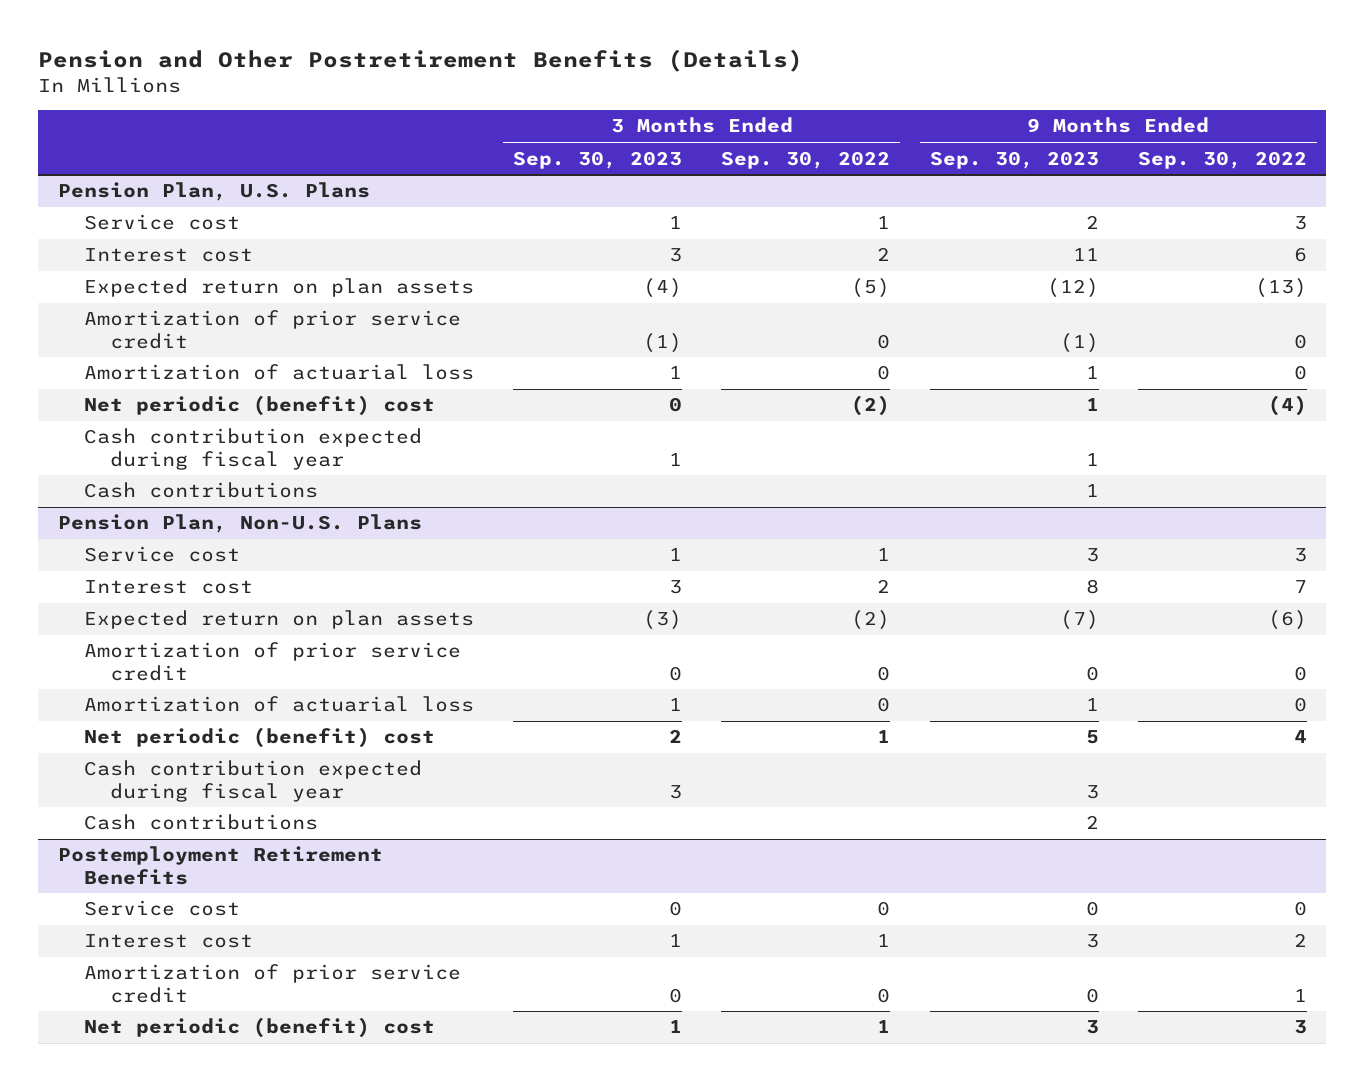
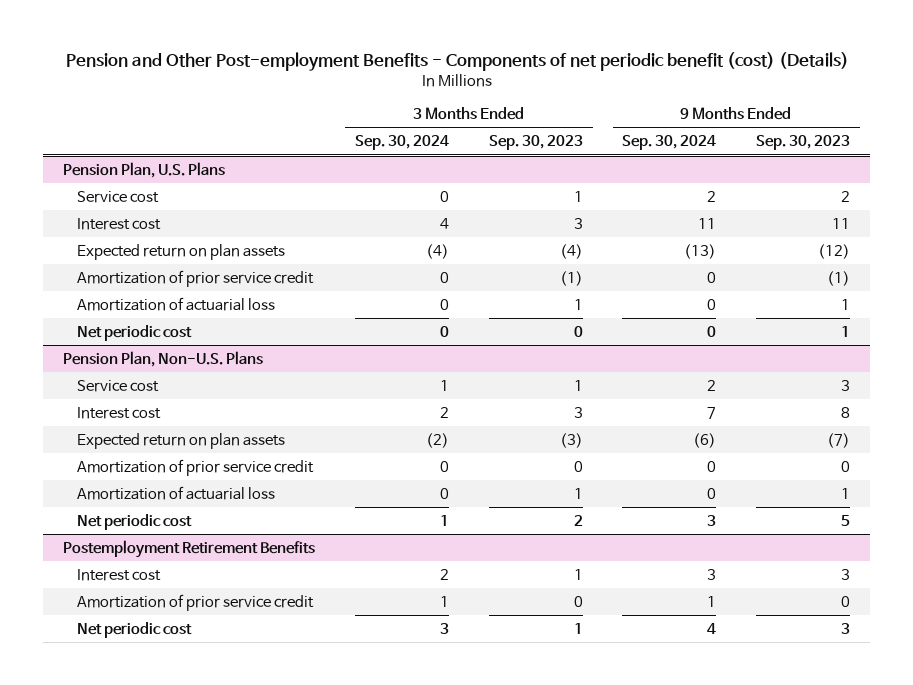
[38,48,804,72] Pension and Other Postretirement Benefits (Details) -> [65,51,849,71] Pension and Other Post-employment Benefits - Components of net periodic benefit (cost) (Details)
[721,150,891,169] Sep. 30, 2022 -> none
[1137,150,1307,169] Sep. 30, 2022 -> none
none -> [354,135,449,151] Sep. 30, 2024
none -> [622,135,717,151] Sep. 30, 2024
[83,428,422,470] Cash contribution expected during fiscal year -> none
[83,482,318,499] Cash contributions -> none
[83,395,435,417] Net periodic (benefit) cost -> [77,324,193,341] Net periodic cost
[83,760,422,802] Cash contribution expected during fiscal year -> none
[83,814,318,831] Cash contributions -> none
[83,727,435,749] Net periodic (benefit) cost -> [77,513,193,530] Net periodic cost
[83,900,240,917] Service cost -> none
[83,1017,435,1039] Net periodic (benefit) cost -> [77,621,193,638] Net periodic cost

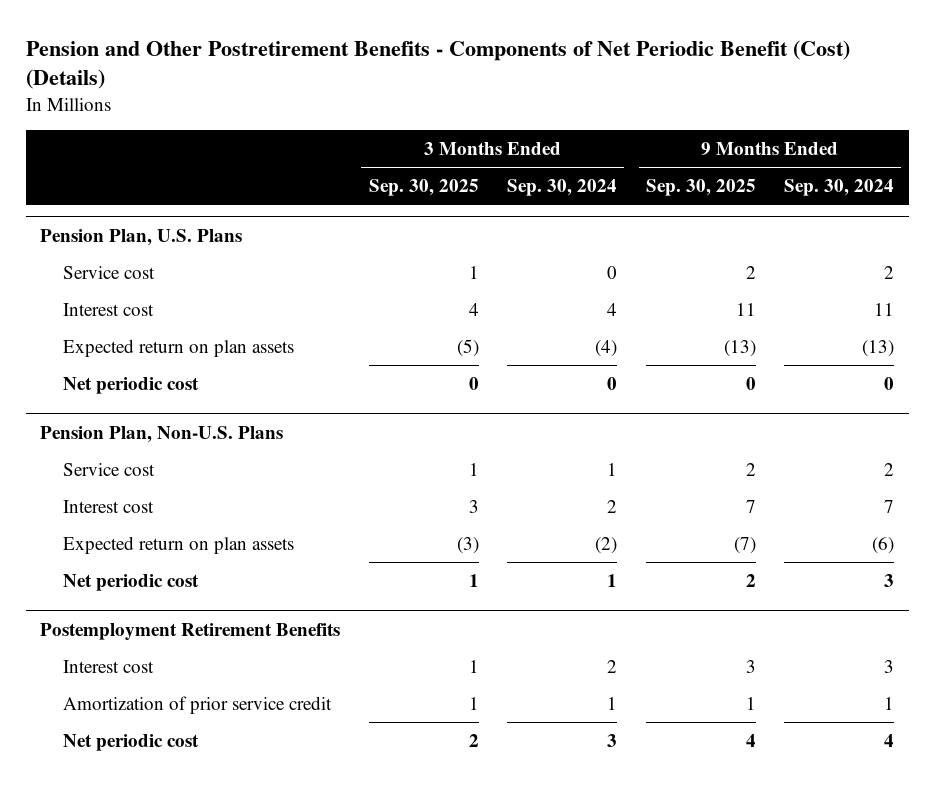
[65,51,849,71] Pension and Other Post-employment Benefits - Components of net periodic benefit (cost) (Details) -> [25,39,850,90] Pension and Other Postretirement Benefits - Components of Net Periodic Benefit (Cost) (Details)
[488,135,583,151] Sep. 30, 2023 -> none
[756,135,851,151] Sep. 30, 2023 -> none
none -> [368,179,479,197] Sep. 30, 2025
none -> [645,179,756,197] Sep. 30, 2025
[77,269,315,287] Amortization of prior service credit -> none
[77,296,276,311] Amortization of actuarial loss -> none
[77,458,315,476] Amortization of prior service credit -> none
[77,485,276,500] Amortization of actuarial loss -> none

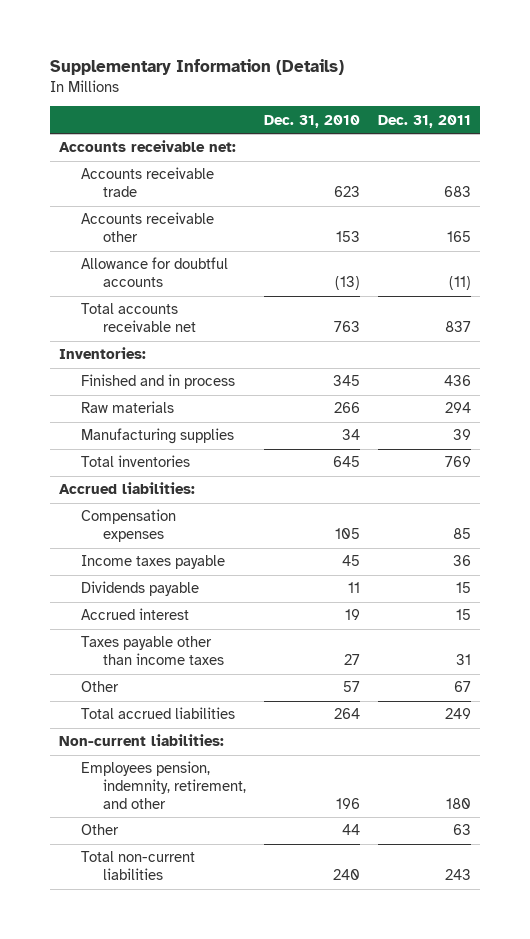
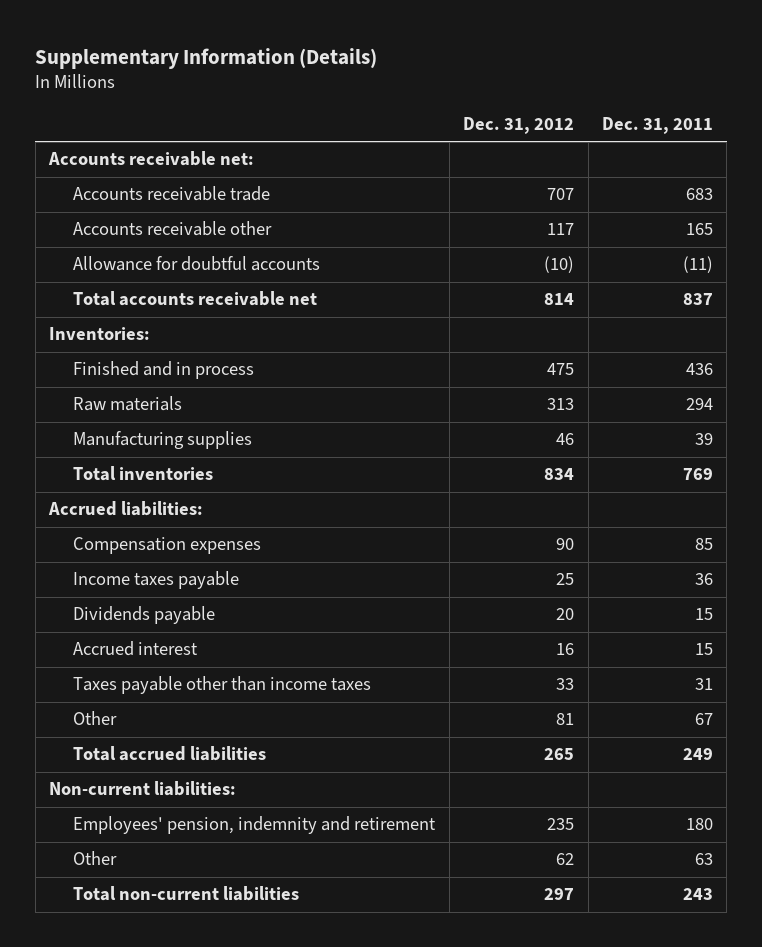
[263,114,360,128] Dec. 31, 2010 -> none
none -> [463,117,575,135] Dec. 31, 2012
[80,761,246,809] Employees pension, indemnity, retirement, and other -> [73,816,437,835] Employees' pension, indemnity and retirement

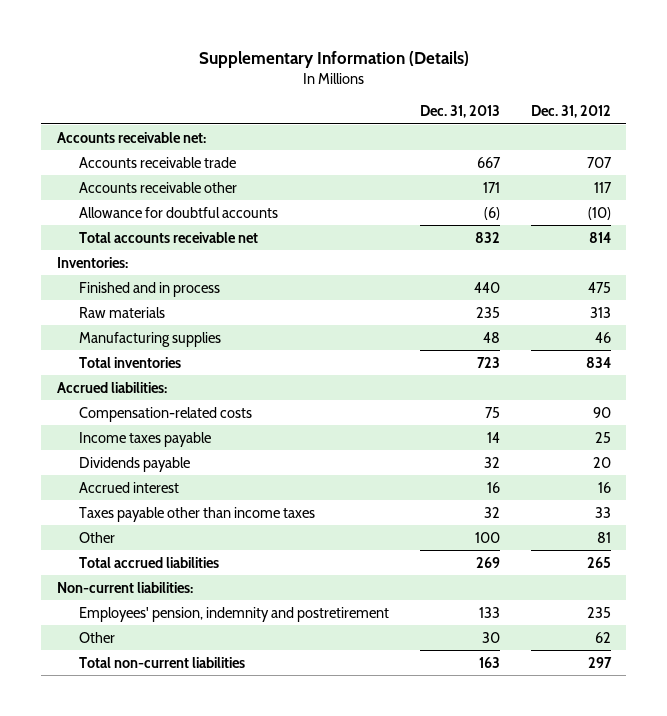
[601,117,713,135] Dec. 31, 2011 -> none
none -> [419,105,500,119] Dec. 31, 2013
[73,537,262,555] Compensation expenses -> [78,406,252,422] Compensation-related costs
[73,816,437,835] Employees' pension, indemnity and retirement -> [78,606,389,622] Employees' pension, indemnity and postretirement

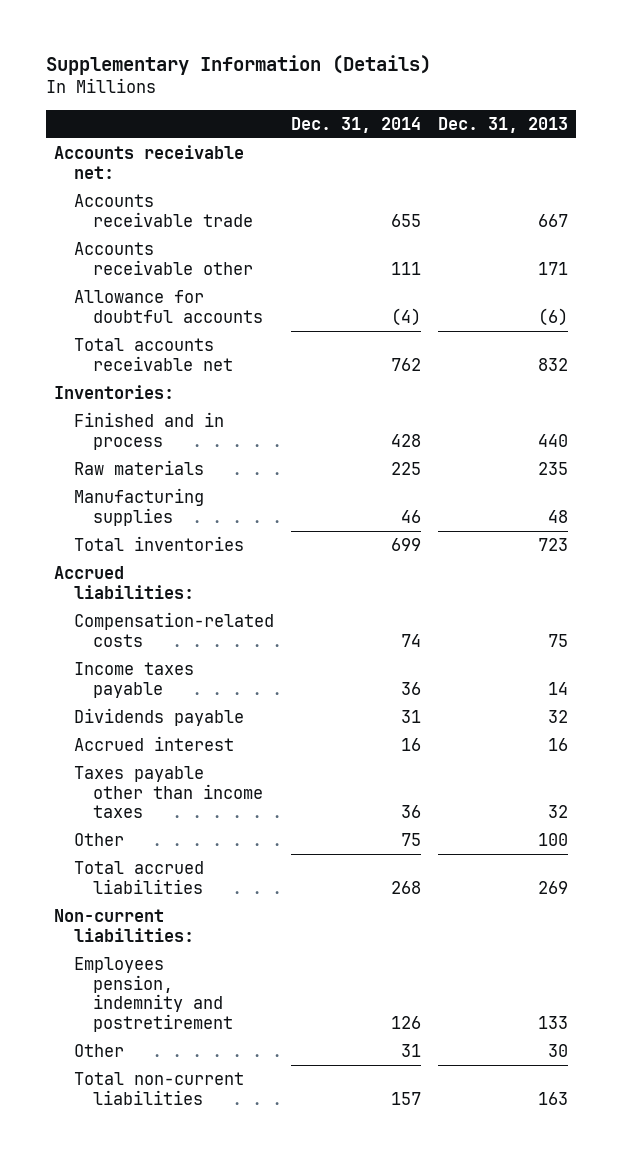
[530,105,611,119] Dec. 31, 2012 -> none
none -> [290,116,421,133] Dec. 31, 2014
[78,606,389,622] Employees' pension, indemnity and postretirement -> [73,957,234,1032] Employees pension, indemnity and postretirement

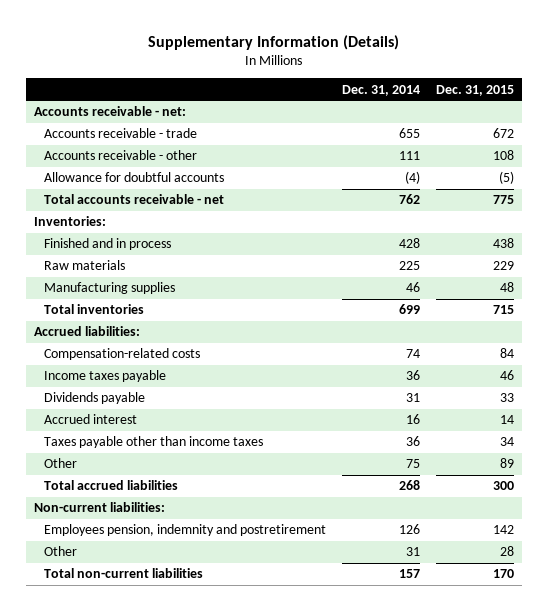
[437,116,568,133] Dec. 31, 2013 -> none
none -> [436,84,515,96] Dec. 31, 2015
[54,145,245,179] Accounts receivable net: -> [34,106,187,117] Accounts receivable - net:
[73,194,254,227] Accounts receivable trade -> [44,128,198,139] Accounts receivable - trade
[73,242,254,275] Accounts receivable other -> [44,150,198,161] Accounts receivable - other
[73,338,234,371] Total accounts receivable net -> [44,194,225,205] Total accounts receivable - net

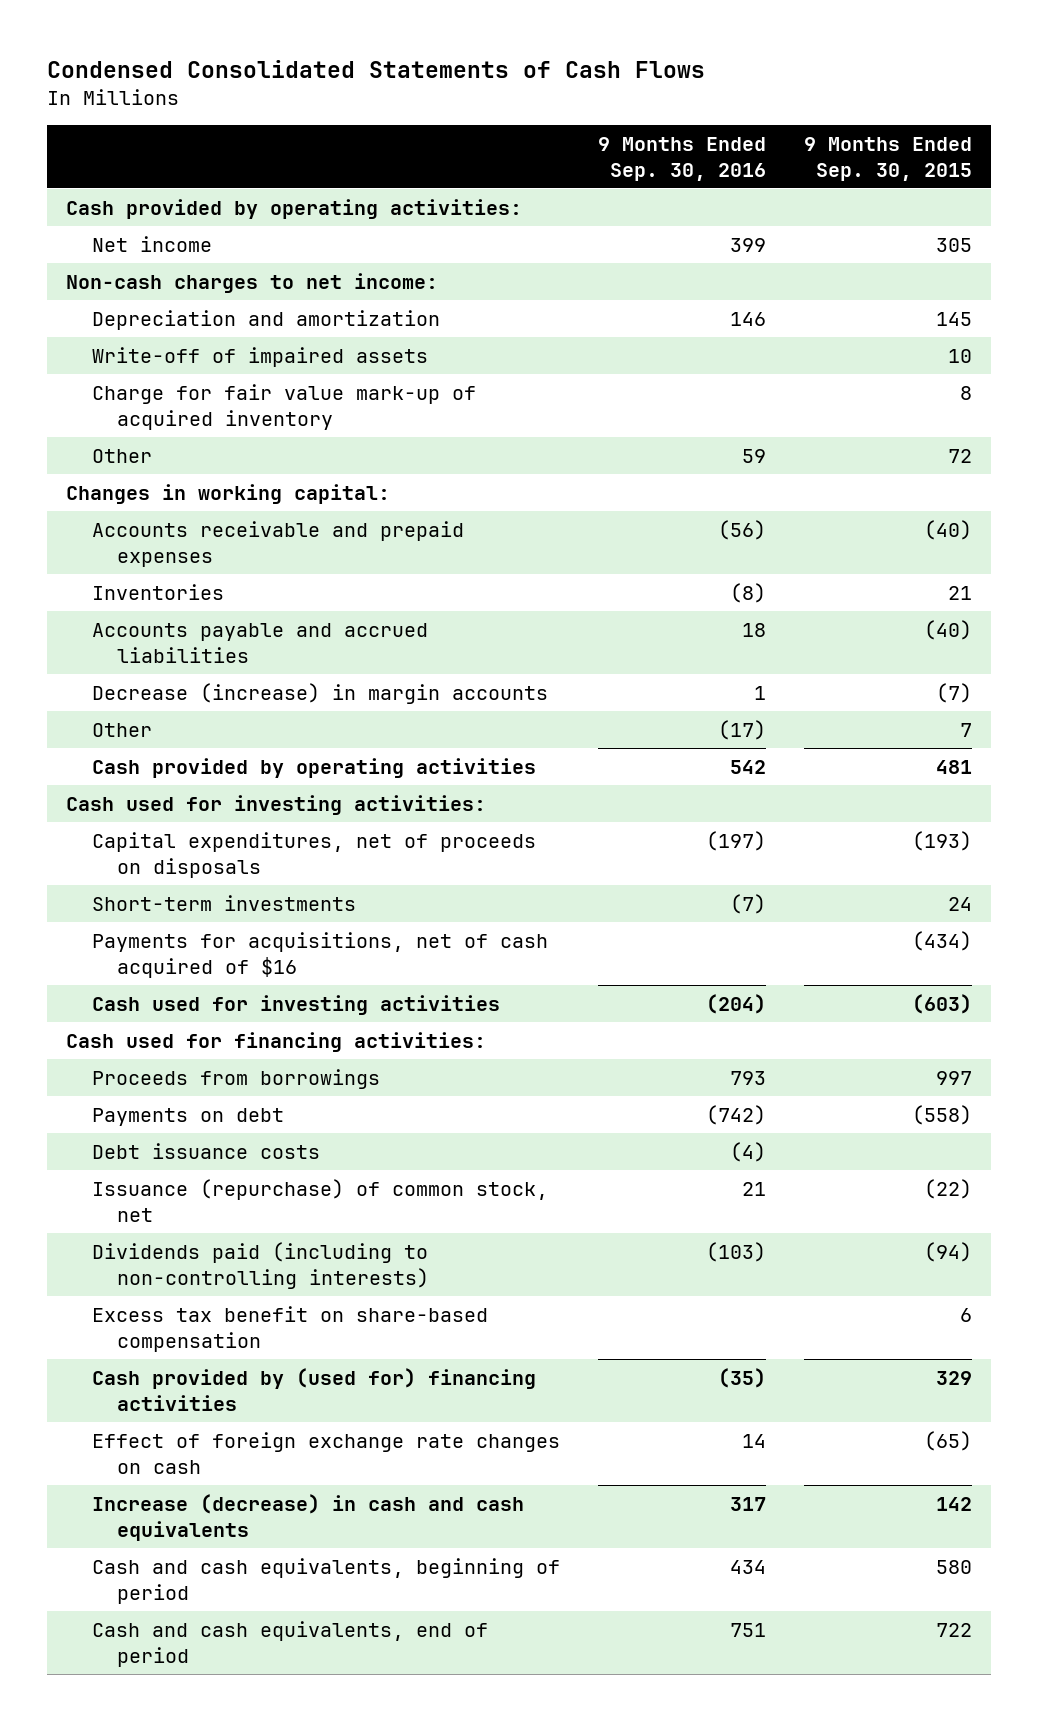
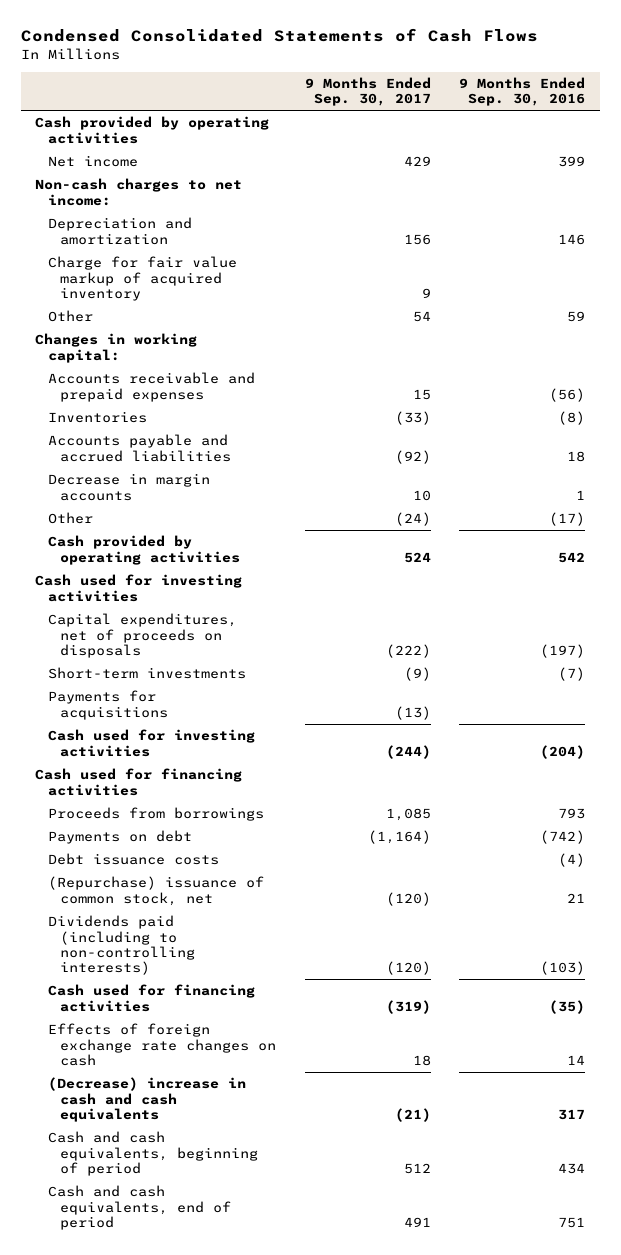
[803,136,972,181] 9 Months Ended Sep. 30, 2015 -> none
none -> [304,76,431,107] 9 Months Ended Sep. 30, 2017
[65,198,522,219] Cash provided by operating activities: -> [35,116,270,144] Cash provided by operating activities
[91,346,428,367] Write-off of impaired assets -> none
[91,383,476,430] Charge for fair value mark-up of acquired inventory -> [47,256,237,301] Charge for fair value markup of acquired inventory
[91,682,548,704] Decrease (increase) in margin accounts -> [47,473,210,501] Decrease in margin accounts
[65,794,486,815] Cash used for investing activities: -> [35,574,243,602] Cash used for investing activities
[91,931,548,978] Payments for acquisitions, net of cash acquired of $16 -> [47,690,168,720] Payments for acquisitions
[65,1031,486,1052] Cash used for financing activities: -> [35,768,243,796] Cash used for financing activities
[91,1178,548,1222] Issuance (repurchase) of common stock, net -> [47,876,264,906] (Repurchase) issuance of common stock, net
[91,1305,488,1352] Excess tax benefit on share-based compensation -> none
[91,1367,536,1411] Cash provided by (used for) financing activities -> [47,984,255,1012] Cash used for financing activities
[91,1431,560,1474] Effect of foreign exchange rate changes on cash -> [47,1023,276,1066] Effects of foreign exchange rate changes on cash
[91,1493,524,1541] Increase (decrease) in cash and cash equivalents -> [47,1077,246,1122] (Decrease) increase in cash and cash equivalents

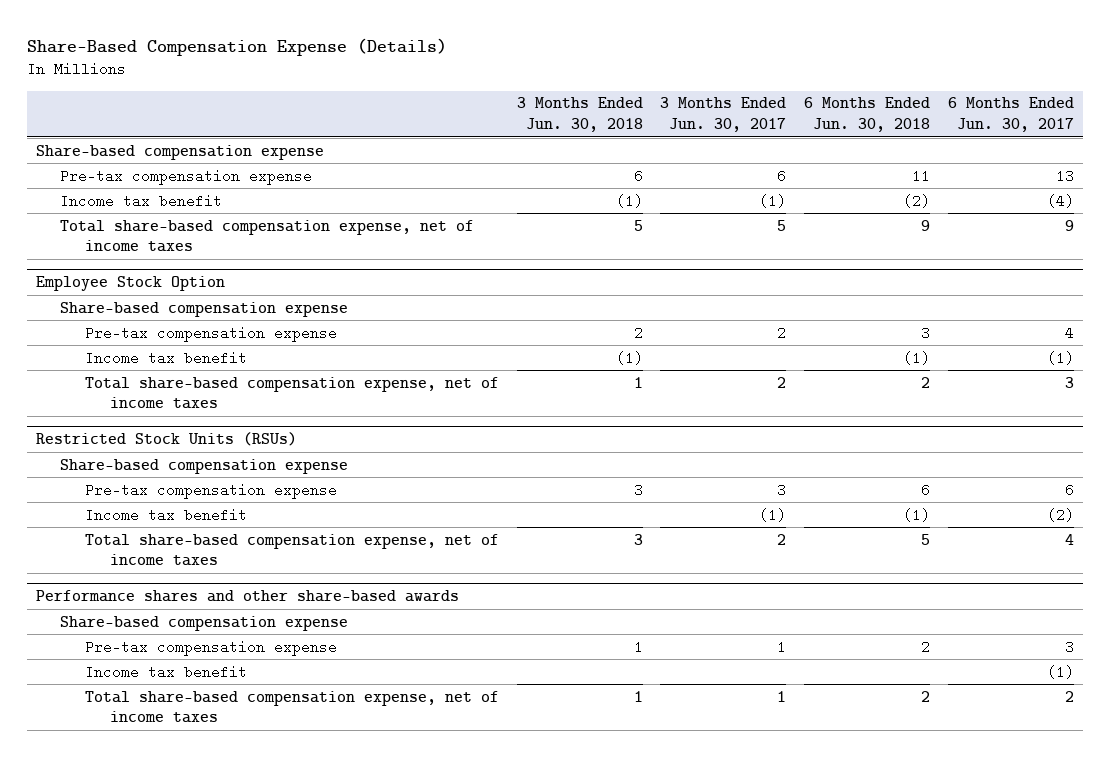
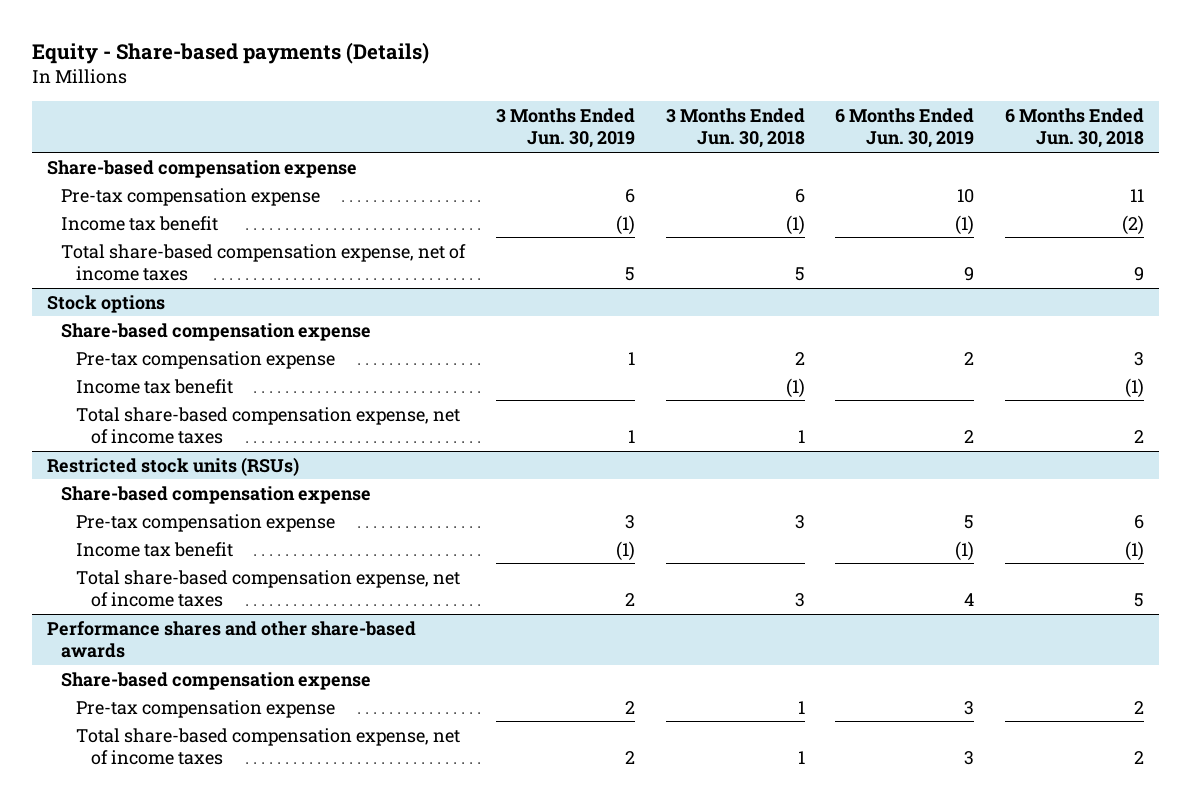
[26,38,447,57] Share-Based Compensation Expense (Details) -> [31,42,429,65] Equity - Share-based payments (Details)
[660,97,787,132] 3 Months Ended Jun. 30, 2017 -> none
[947,97,1074,132] 6 Months Ended Jun. 30, 2017 -> none
none -> [495,107,635,149] 3 Months Ended Jun. 30, 2019
none -> [835,107,975,149] 6 Months Ended Jun. 30, 2019
[35,275,225,291] Employee Stock Option -> [46,294,165,313] Stock options
[35,431,297,446] Restricted Stock Units (RSUs) -> [46,456,299,476] Restricted stock units (RSUs)
[85,664,248,679] Income tax benefit -> none

